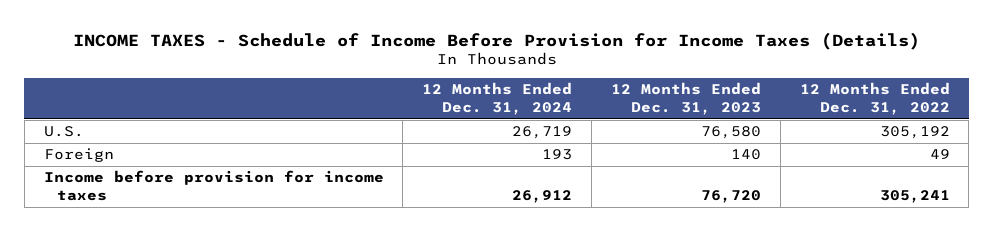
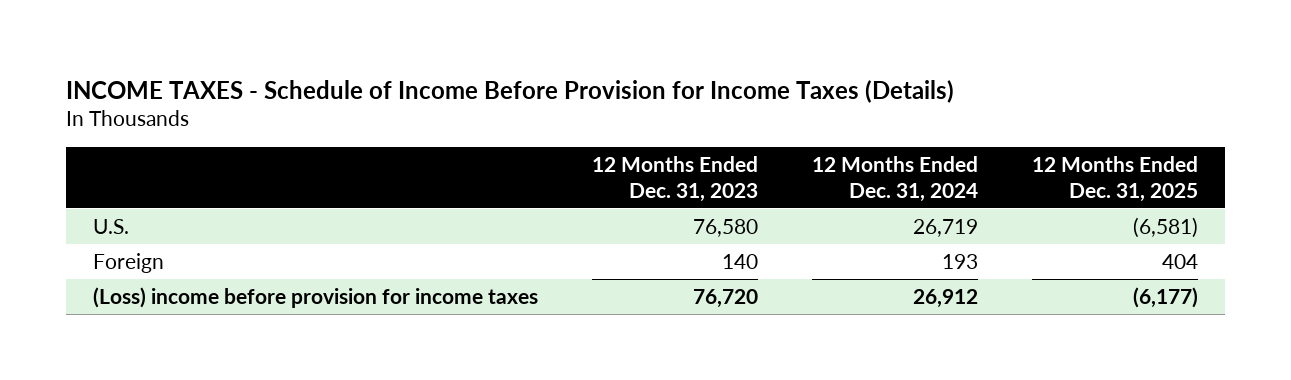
[799,82,950,115] 12 Months Ended Dec. 31, 2022 -> none
none -> [1031,156,1198,203] 12 Months Ended Dec. 31, 2025
[43,170,384,201] Income before provision for income taxes -> [93,286,539,308] (Loss) income before provision for income taxes

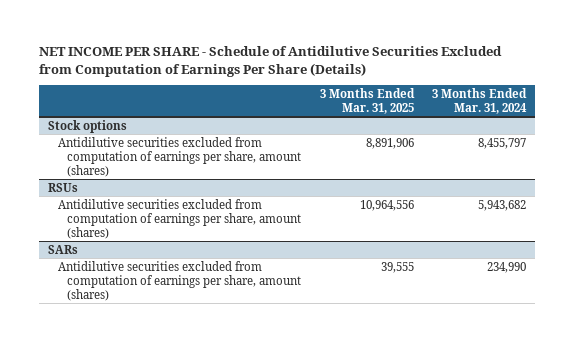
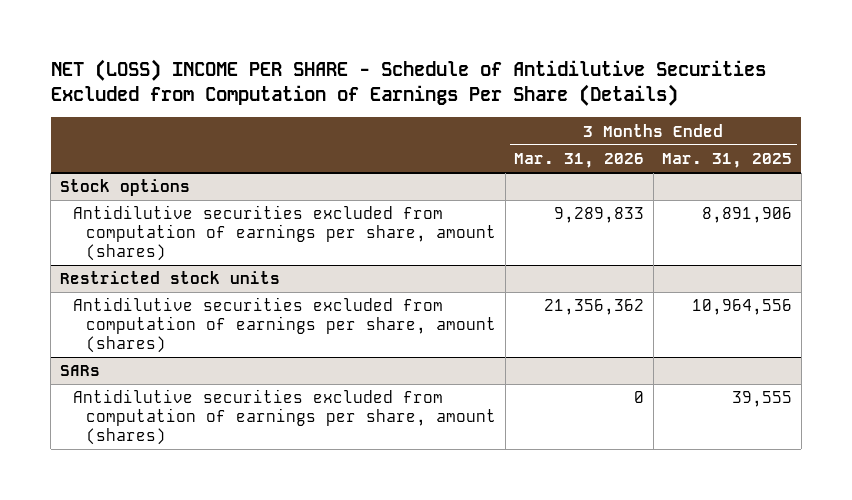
[38,46,502,77] NET INCOME PER SHARE - Schedule of Antidilutive Securities Excluded from Computation of Earnings Per Share (Details) -> [50,58,766,106] NET (LOSS) INCOME PER SHARE - Schedule of Antidilutive Securities Excluded from Computation of Earnings Per Share (Details)
[431,87,527,115] 3 Months Ended Mar. 31, 2024 -> none
none -> [514,153,645,169] Mar. 31, 2026
[47,182,78,192] RSUs -> [59,271,280,285] Restricted stock units

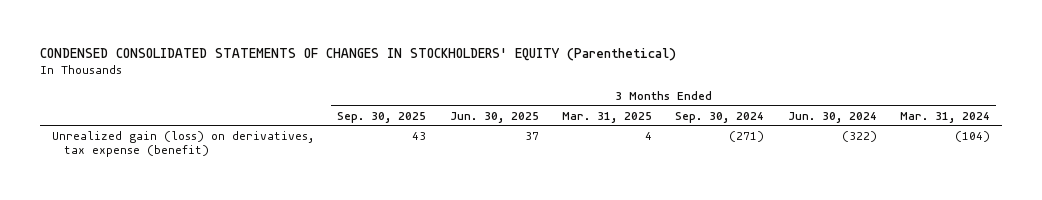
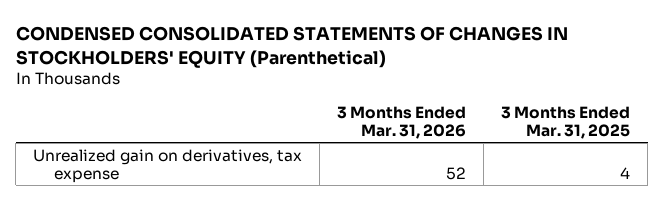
[337,111,427,123] Sep. 30, 2025 -> none
[449,111,539,123] Jun. 30, 2025 -> none
[675,111,765,123] Sep. 30, 2024 -> none
[787,111,877,123] Jun. 30, 2024 -> none
[900,111,991,123] Mar. 31, 2024 -> none
none -> [337,105,467,139] 3 Months Ended Mar. 31, 2026
[51,130,314,158] Unrealized gain (loss) on derivatives, tax expense (benefit) -> [33,148,303,183] Unrealized gain on derivatives, tax expense

